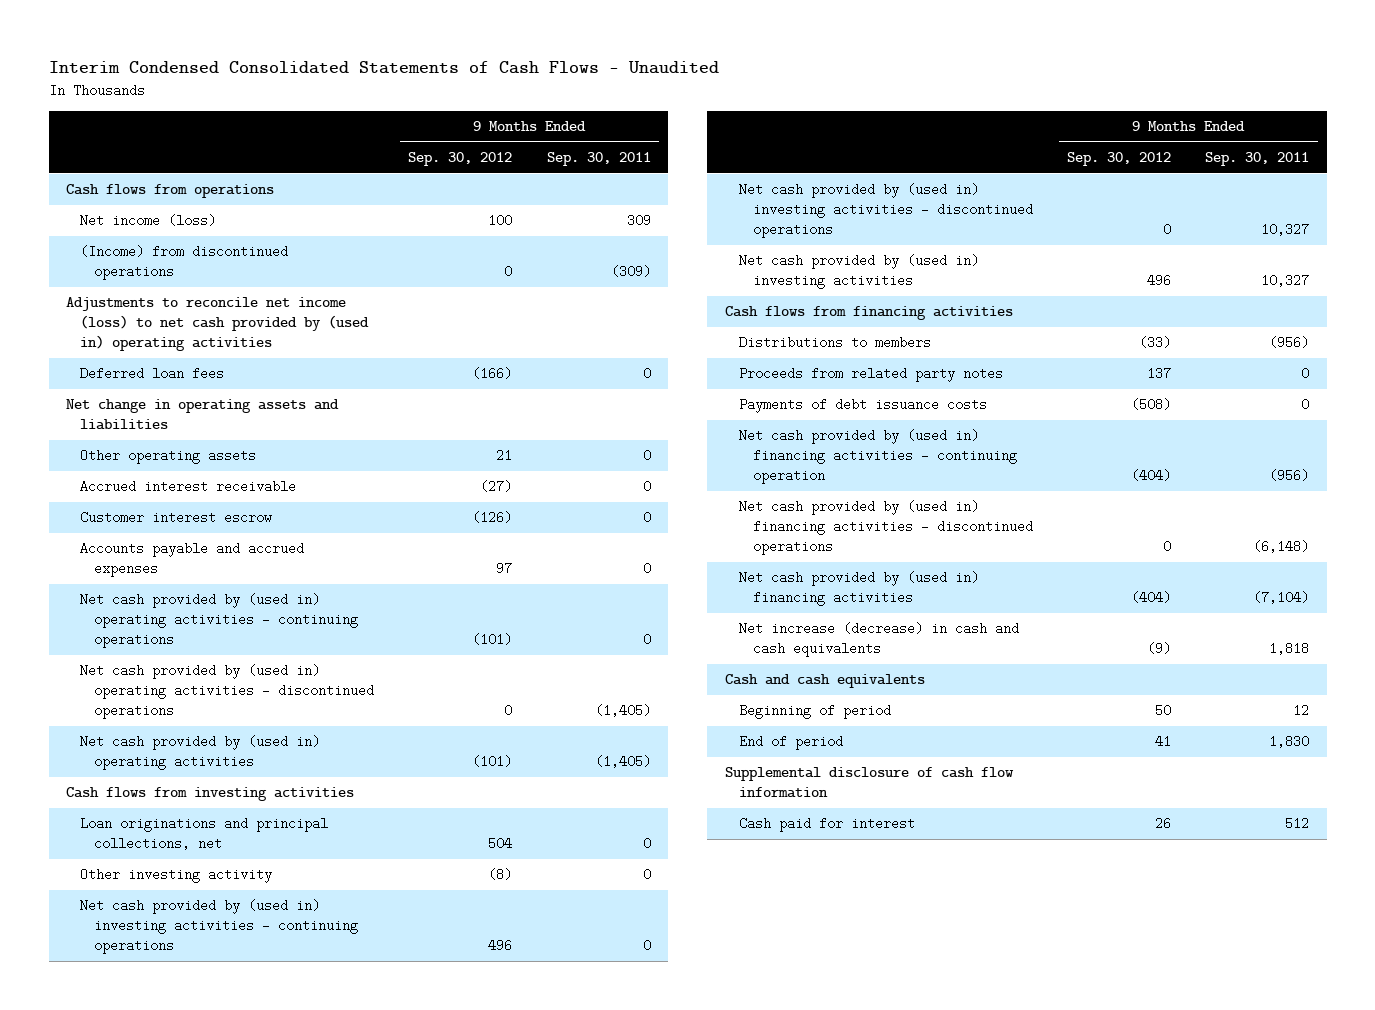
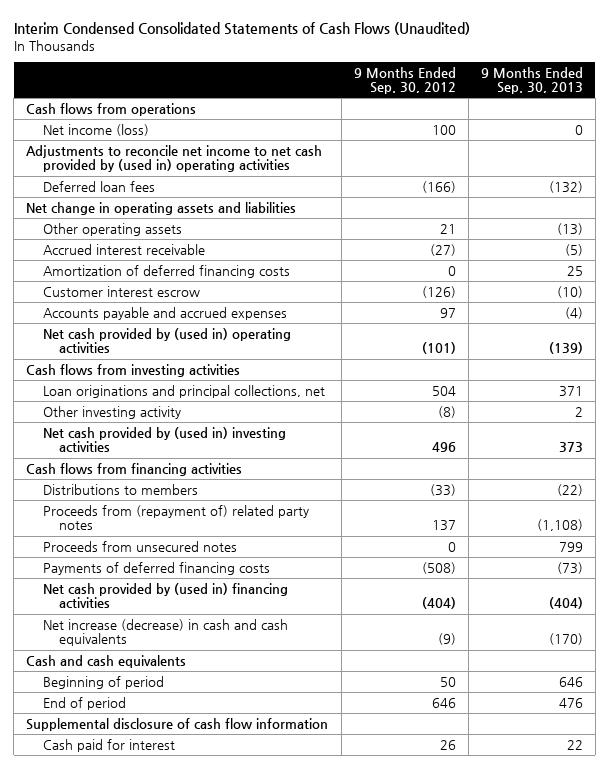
[48,61,719,75] Interim Condensed Consolidated Statements of Cash Flows - Unaudited -> [13,21,470,35] Interim Condensed Consolidated Statements of Cash Flows (Unaudited)
[546,152,651,167] Sep. 30, 2011 -> none
none -> [480,66,583,95] 9 Months Ended Sep. 30, 2013
[79,245,288,281] (Income) from discontinued operations -> none
[65,297,369,352] Adjustments to reconcile net income (loss) to net cash provided by (used in) operating activities -> [26,144,323,173] Adjustments to reconcile net income to net cash provided by (used in) operating activities
none -> [42,264,290,278] Amortization of deferred financing costs
[79,593,359,649] Net cash provided by (used in) operating activities - continuing operations -> none
[79,664,375,720] Net cash provided by (used in) operating activities - discontinued operations -> none
[79,899,359,955] Net cash provided by (used in) investing activities - continuing operations -> none
[738,183,1033,239] Net cash provided by (used in) investing activities - discontinued operations -> none
[738,429,1017,485] Net cash provided by (used in) financing activities - continuing operation -> none
[738,500,1033,556] Net cash provided by (used in) financing activities - discontinued operations -> none
[738,367,1003,383] Proceeds from related party notes -> [42,504,309,531] Proceeds from (repayment of) related party notes
none -> [42,540,237,552] Proceeds from unsecured notes
[738,398,987,414] Payments of debt issuance costs -> [42,561,270,575] Payments of deferred financing costs
[1155,735,1172,749] 41 -> [431,697,456,708] 646

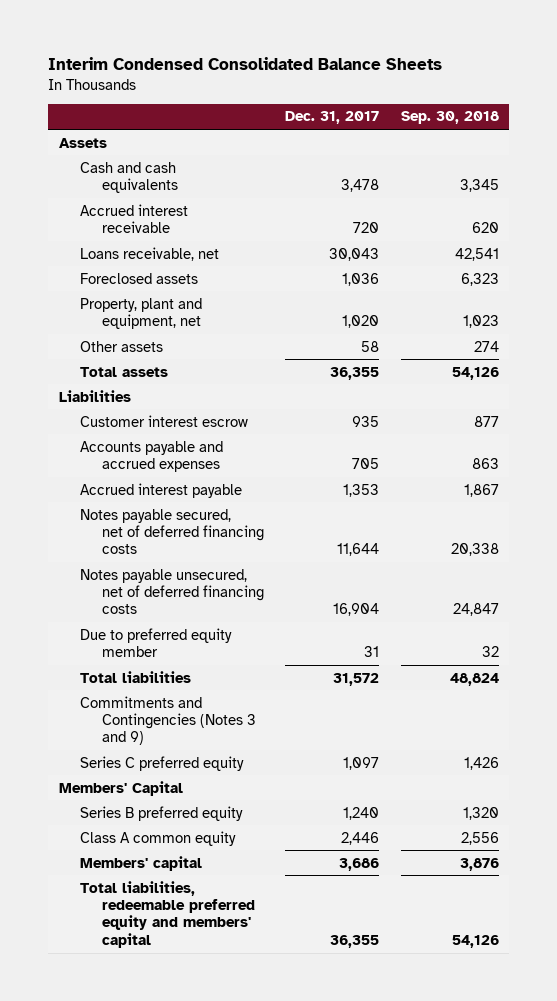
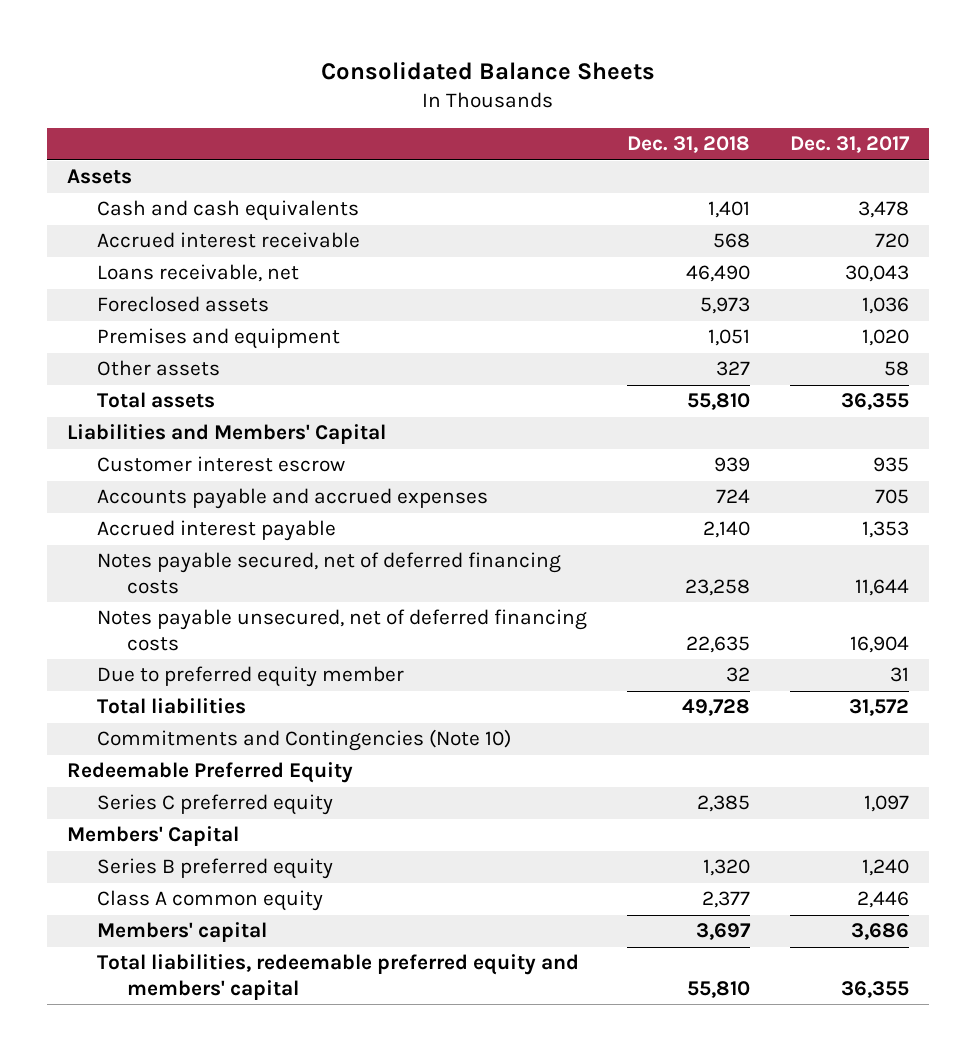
[47,57,442,71] Interim Condensed Consolidated Balance Sheets -> [320,60,655,80] Consolidated Balance Sheets
[400,111,499,125] Sep. 30, 2018 -> none
none -> [626,136,750,154] Dec. 31, 2018
[80,297,203,329] Property, plant and equipment, net -> [96,328,340,350] Premises and equipment
[58,389,131,402] Liabilities -> none
none -> [66,424,386,445] Liabilities and Members' Capital
[80,695,256,746] Commitments and Contingencies (Notes 3 and 9) -> [96,729,511,752] Commitments and Contingencies (Note 10)
none -> [66,762,353,784] Redeemable Preferred Equity

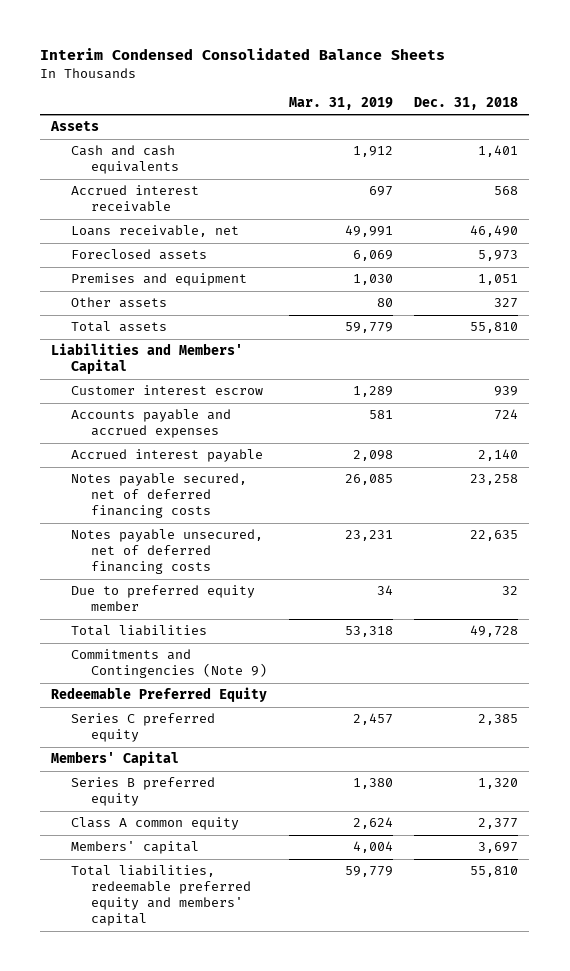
[320,60,655,80] Consolidated Balance Sheets -> [40,48,446,61] Interim Condensed Consolidated Balance Sheets
[790,136,911,154] Dec. 31, 2017 -> none
none -> [288,96,393,110] Mar. 31, 2019
[96,729,511,752] Commitments and Contingencies (Note 10) -> [70,649,267,679] Commitments and Contingencies (Note 9)

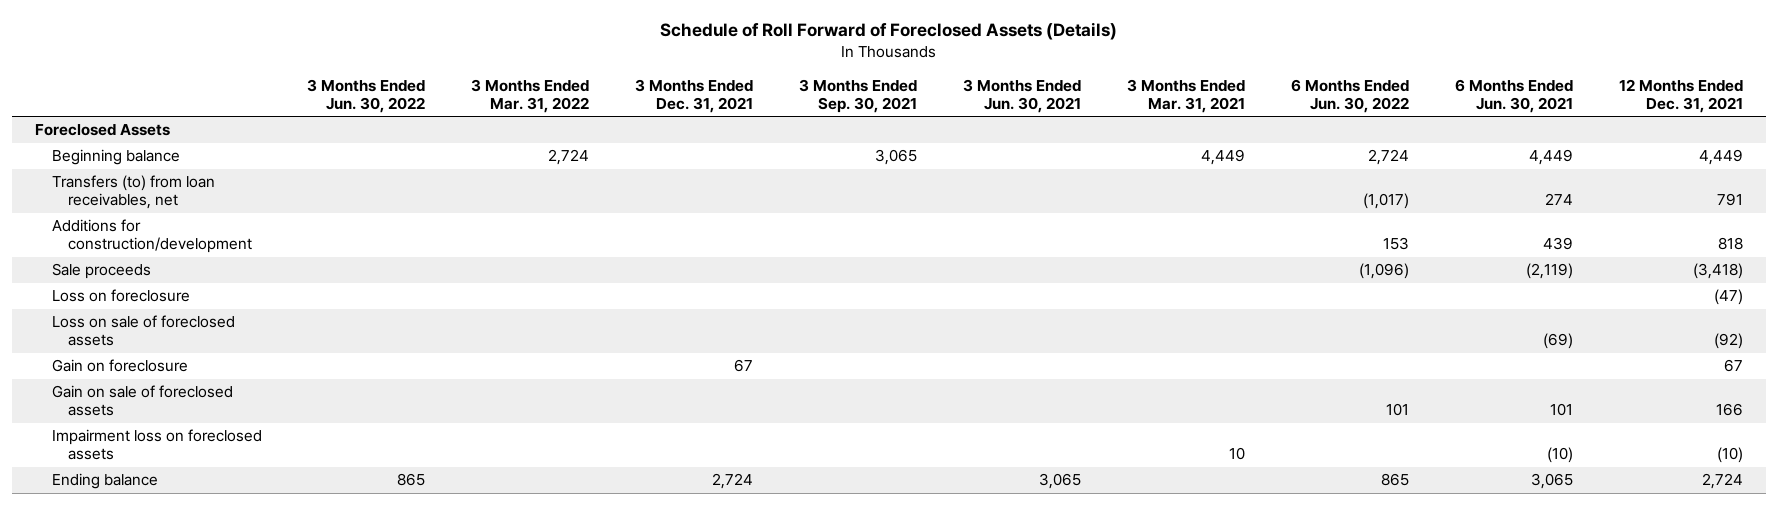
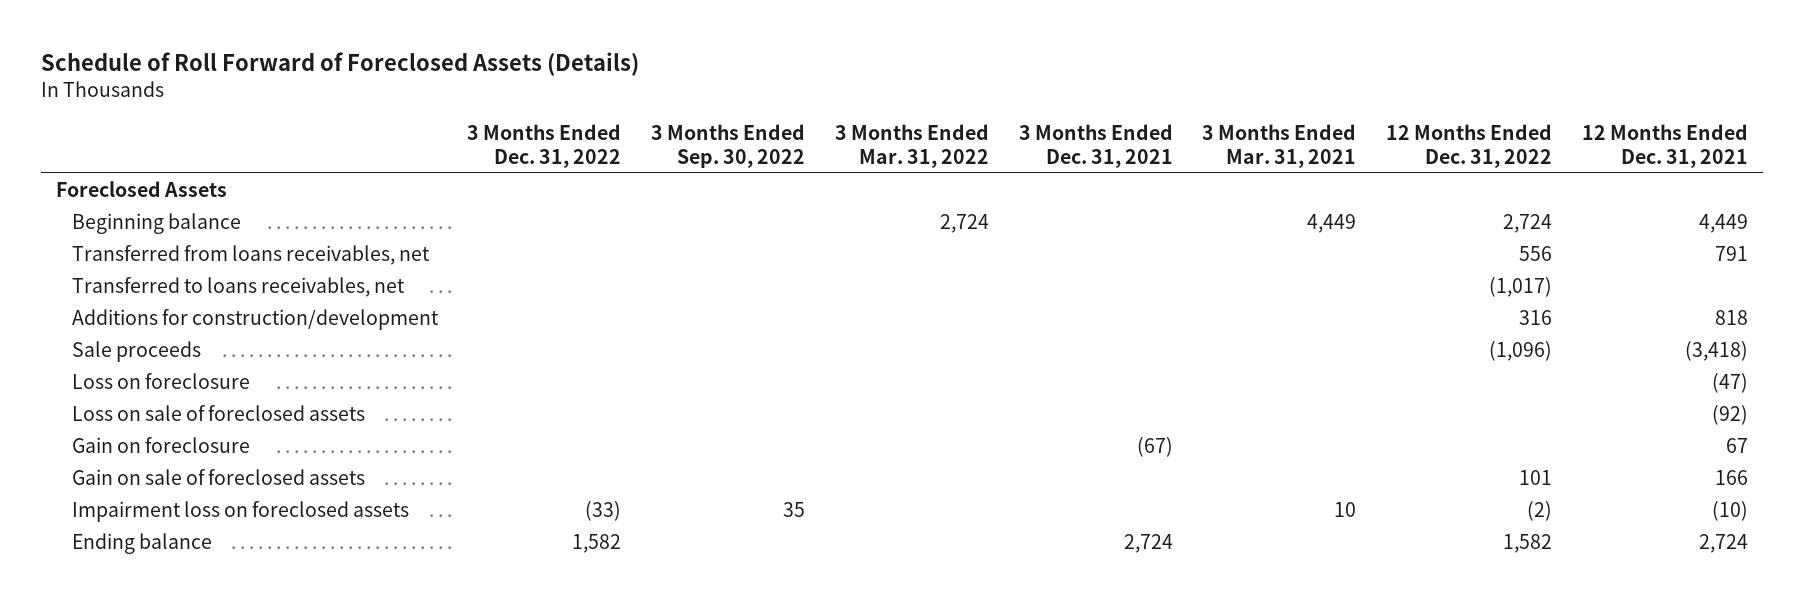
[307,78,426,113] 3 Months Ended Jun. 30, 2022 -> none
[799,78,918,113] 3 Months Ended Sep. 30, 2021 -> none
[963,78,1082,113] 3 Months Ended Jun. 30, 2021 -> none
[1290,78,1409,113] 6 Months Ended Jun. 30, 2022 -> none
[1454,78,1573,113] 6 Months Ended Jun. 30, 2021 -> none
none -> [467,123,622,169] 3 Months Ended Dec. 31, 2022
none -> [651,123,806,169] 3 Months Ended Sep. 30, 2022
none -> [1386,123,1553,169] 12 Months Ended Dec. 31, 2022
[51,175,215,210] Transfers (to) from loan receivables, net -> [71,244,430,265] Transferred from loans receivables, net
none -> [71,276,405,297] Transferred to loans receivables, net
[734,359,754,373] 67 -> [1136,436,1173,457] (67)

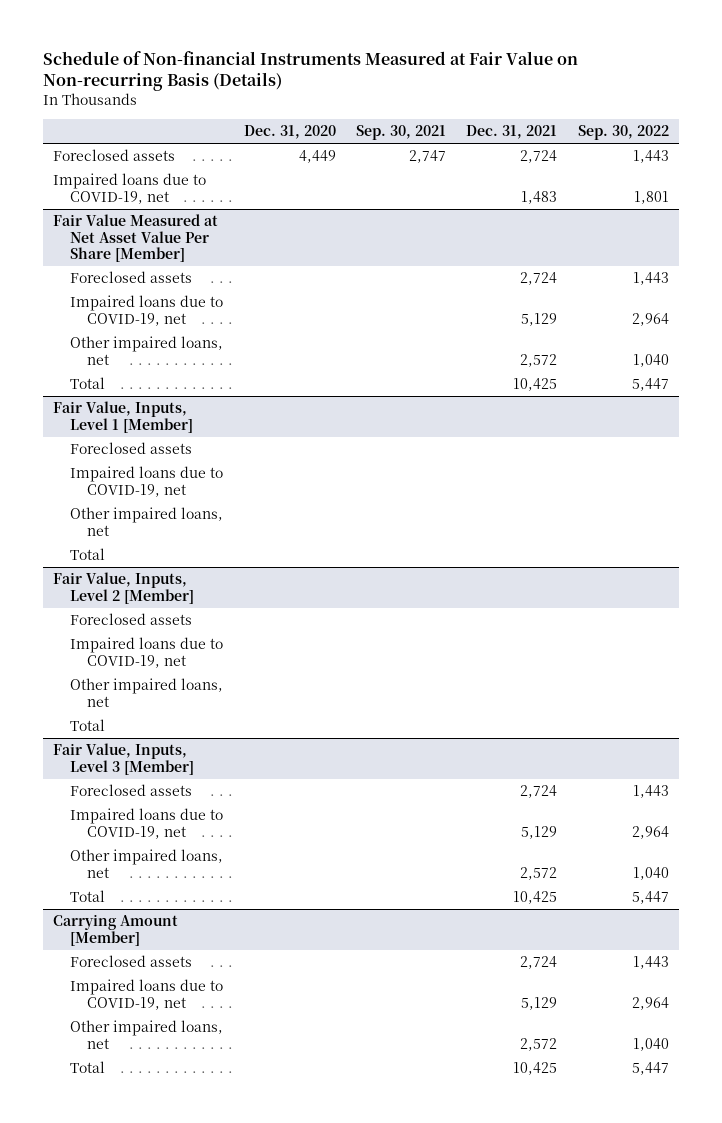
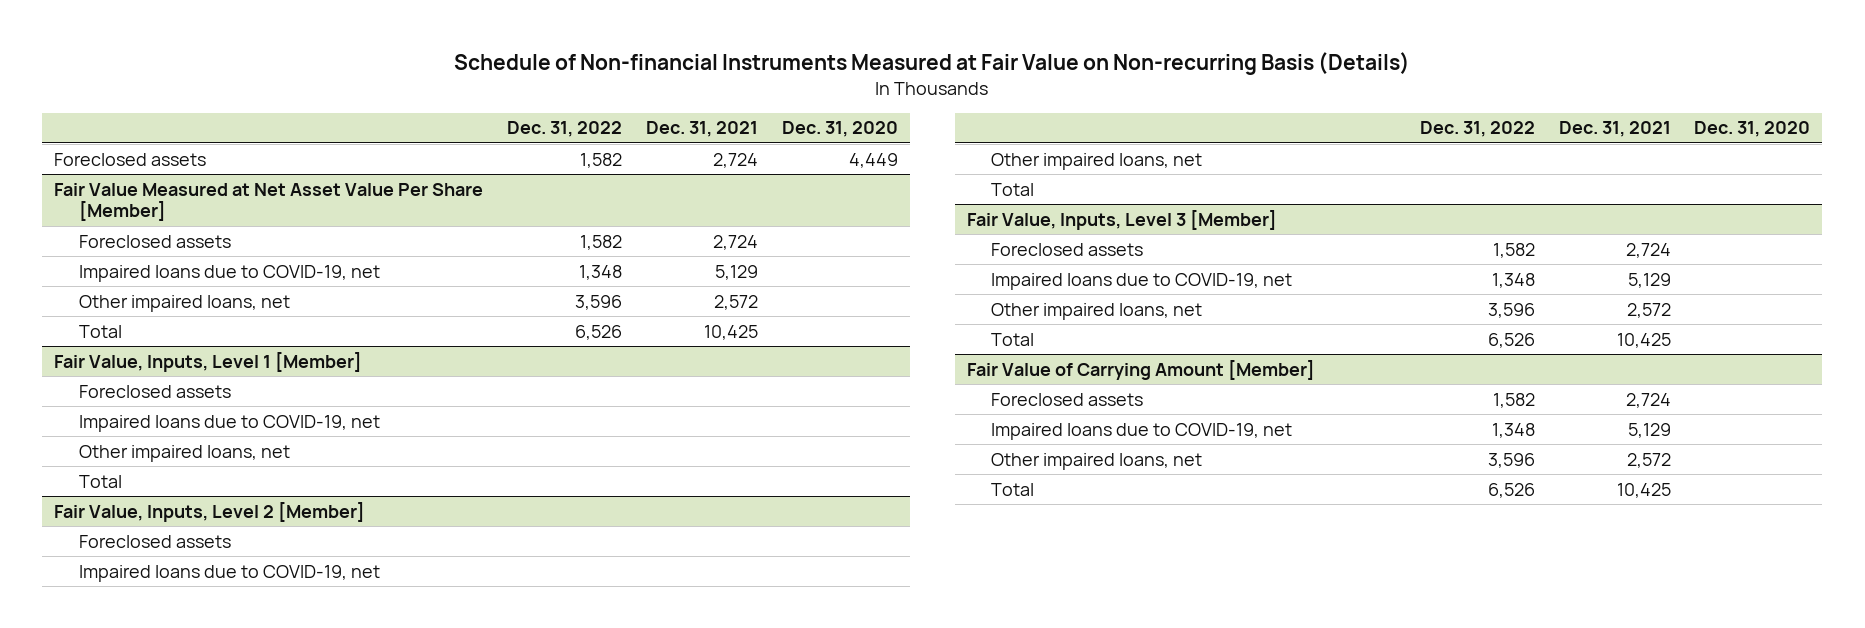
[356,125,447,141] Sep. 30, 2021 -> none
[577,125,669,141] Sep. 30, 2022 -> none
none -> [507,121,623,138] Dec. 31, 2022
[53,173,207,204] Impaired loans due to COVID-19, net -> none
[53,914,179,946] Carrying Amount [Member] -> [966,359,1315,380] Fair Value of Carrying Amount [Member]

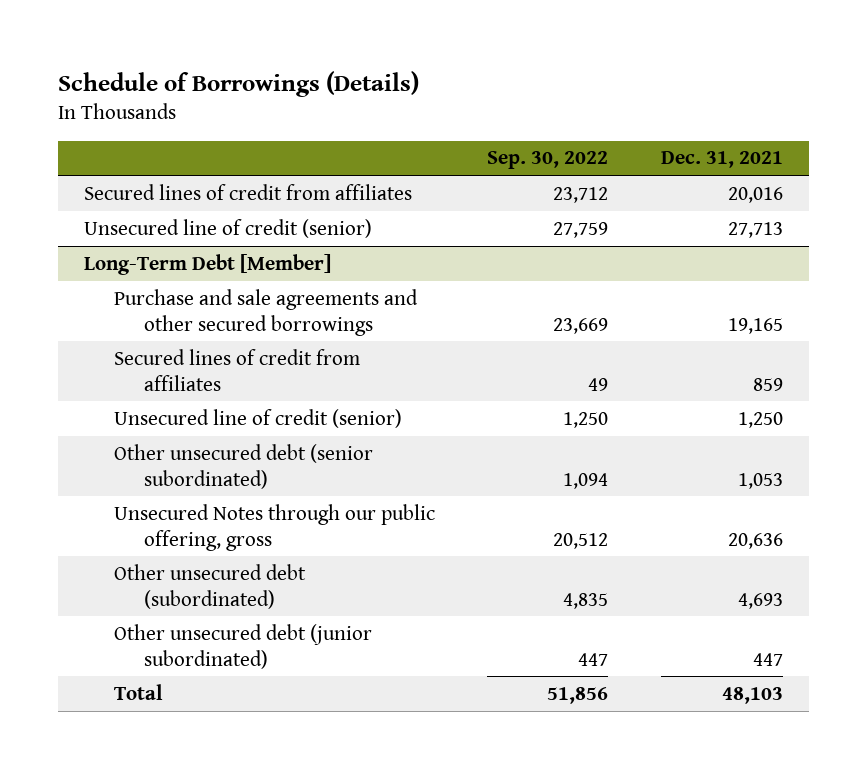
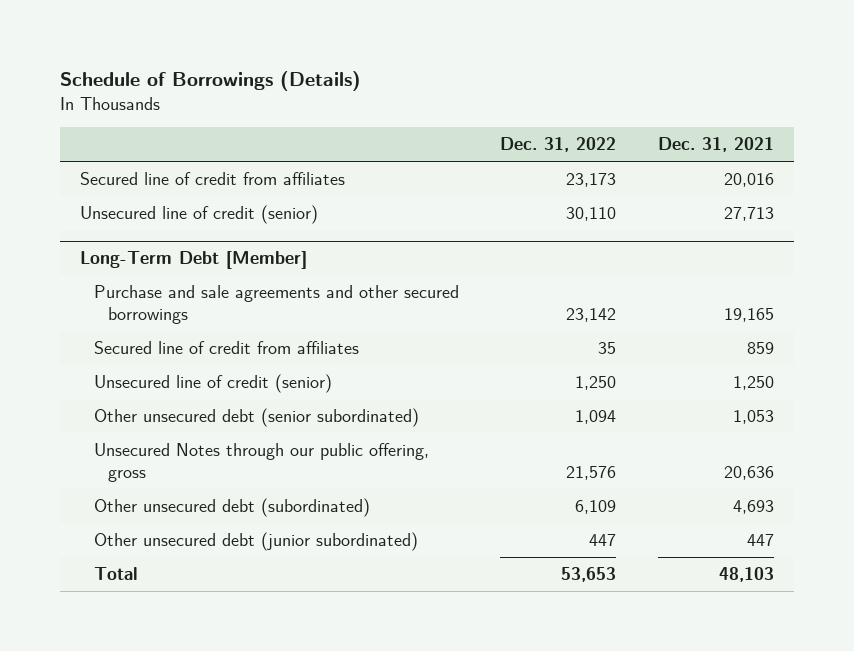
[487,151,609,170] Sep. 30, 2022 -> none
none -> [500,137,617,153] Dec. 31, 2022
[84,183,413,200] Secured lines of credit from affiliates -> [80,172,346,186] Secured line of credit from affiliates
[113,348,360,391] Secured lines of credit from affiliates -> [93,341,359,355] Secured line of credit from affiliates

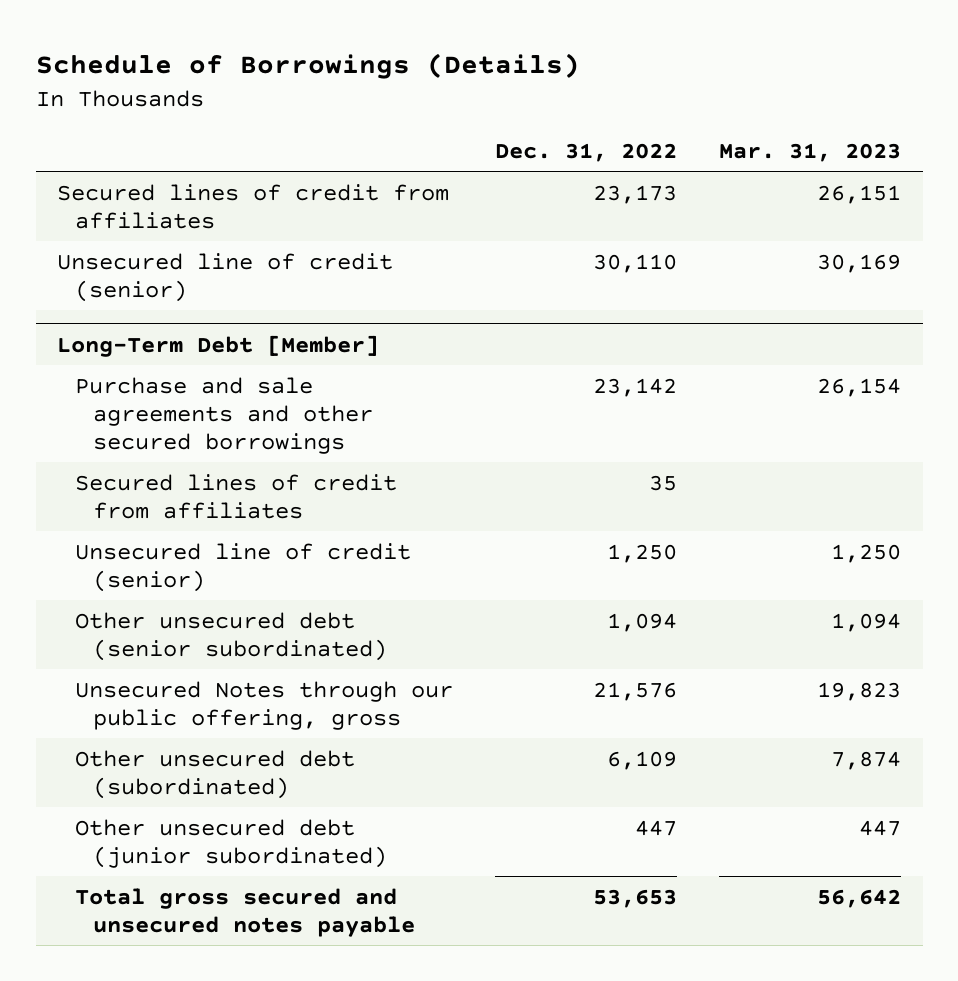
[657,137,774,153] Dec. 31, 2021 -> none
none -> [719,142,902,162] Mar. 31, 2023
[80,172,346,186] Secured line of credit from affiliates -> [56,183,449,229] Secured lines of credit from affiliates
[93,341,359,355] Secured line of credit from affiliates -> [74,473,397,519] Secured lines of credit from affiliates
[93,567,138,581] Total -> [74,887,416,937] Total gross secured and unsecured notes payable

